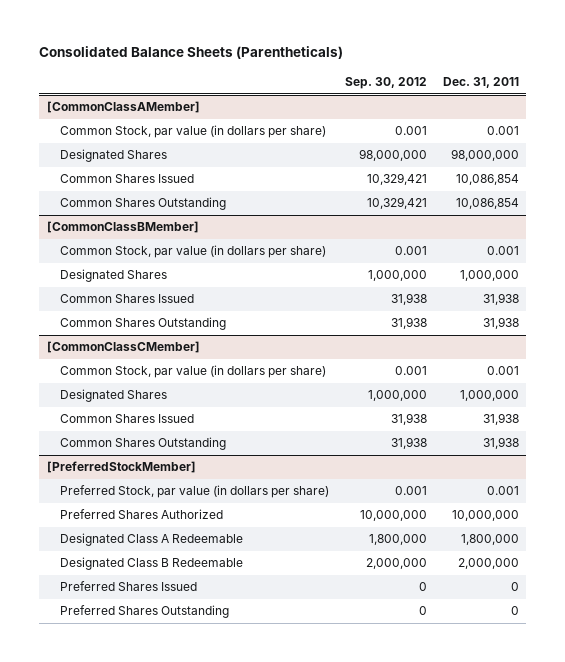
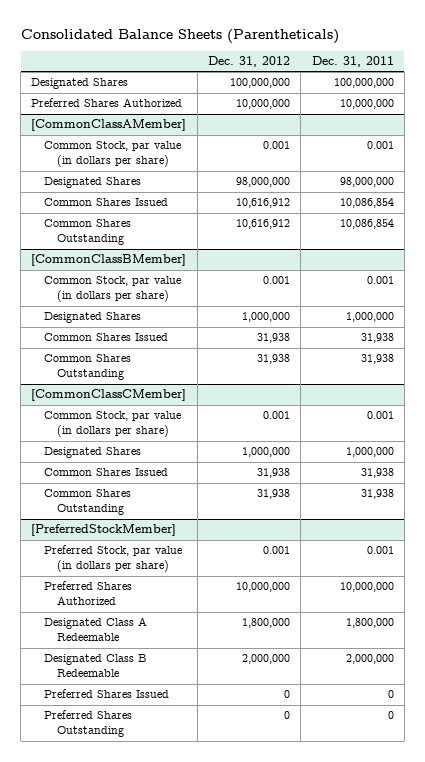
[344,76,427,89] Sep. 30, 2012 -> none
none -> [207,56,290,68] Dec. 31, 2012
none -> [31,78,129,90] Designated Shares
none -> [31,98,183,108] Preferred Shares Authorized

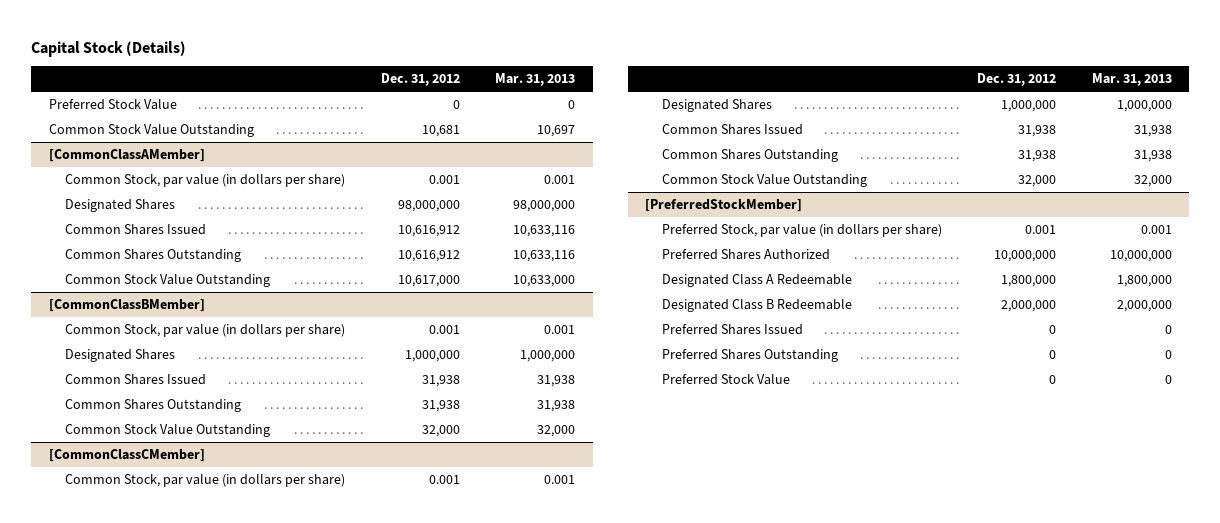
[20,28,339,44] Consolidated Balance Sheets (Parentheticals) -> [31,40,187,57] Capital Stock (Details)
[311,56,394,68] Dec. 31, 2011 -> none
none -> [495,73,576,87] Mar. 31, 2013
[31,78,129,90] Designated Shares -> none
[31,98,183,108] Preferred Shares Authorized -> none
none -> [48,99,177,111] Preferred Stock Value
none -> [48,124,254,138] Common Stock Value Outstanding
none -> [65,274,271,288] Common Stock Value Outstanding
none -> [65,424,271,438] Common Stock Value Outstanding
none -> [661,174,867,188] Common Stock Value Outstanding
none -> [661,374,790,386] Preferred Stock Value

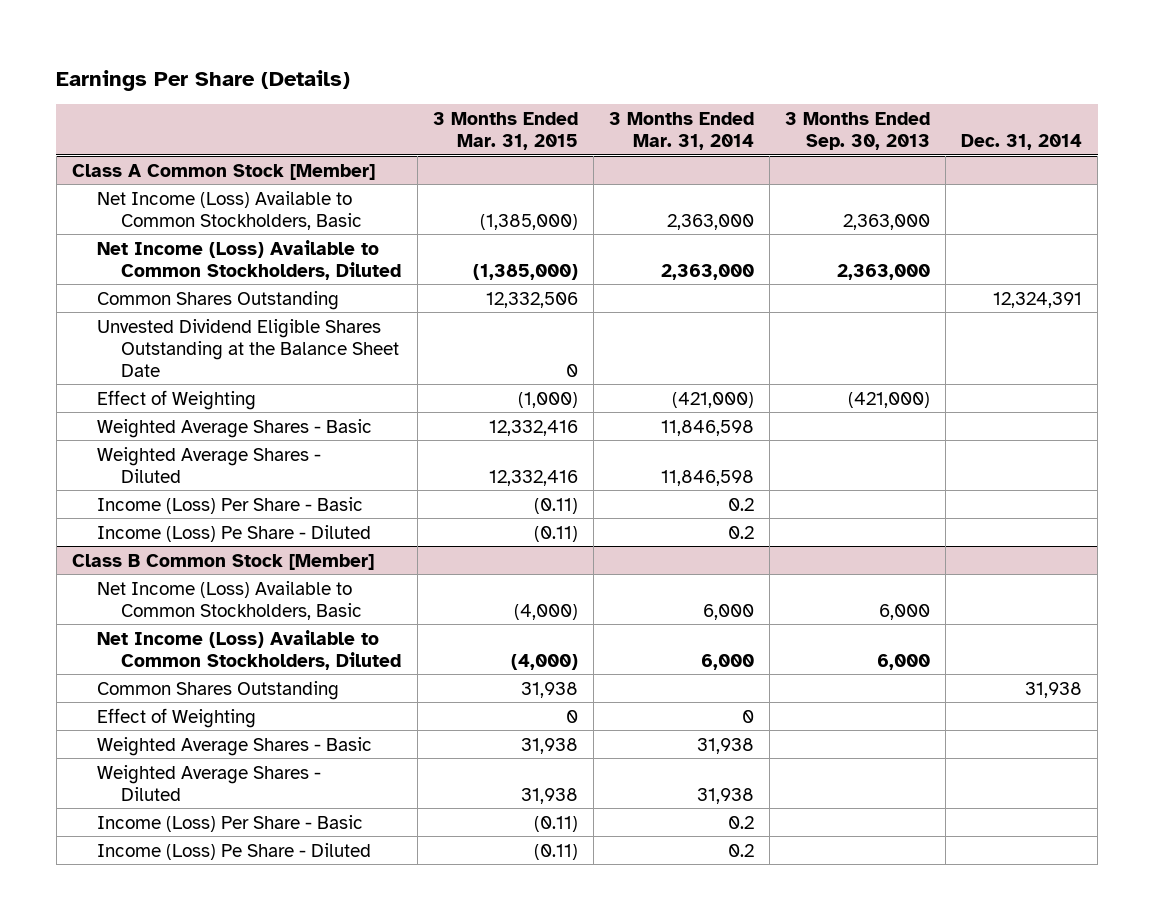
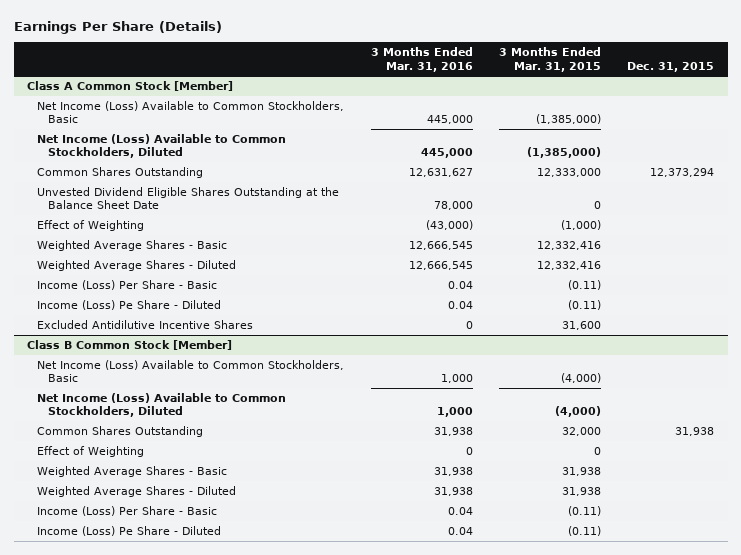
[608,111,754,150] 3 Months Ended Mar. 31, 2014 -> none
[784,111,930,150] 3 Months Ended Sep. 30, 2013 -> none
[961,133,1083,150] Dec. 31, 2014 -> none
none -> [370,47,473,72] 3 Months Ended Mar. 31, 2016
none -> [627,61,715,72] Dec. 31, 2015
[485,291,578,308] 12,332,506 -> [537,168,602,178] 12,333,000
none -> [37,320,254,330] Excluded Antidilutive Incentive Shares
[520,681,578,698] 31,938 -> [562,427,602,437] 32,000

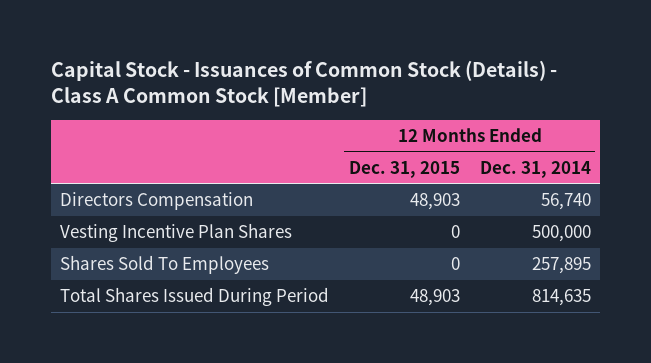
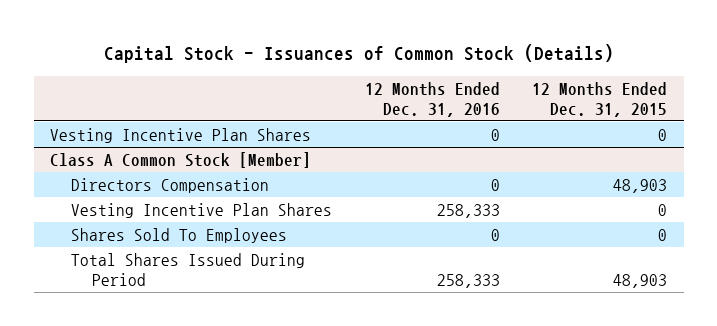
[50,59,557,108] Capital Stock - Issuances of Common Stock (Details) - Class A Common Stock [Member] -> [103,44,614,64] Capital Stock - Issuances of Common Stock (Details)
[479,160,591,178] Dec. 31, 2014 -> none
none -> [364,81,500,117] 12 Months Ended Dec. 31, 2016
none -> [49,127,311,143] Vesting Incentive Plan Shares
none -> [49,151,311,168] Class A Common Stock [Member]

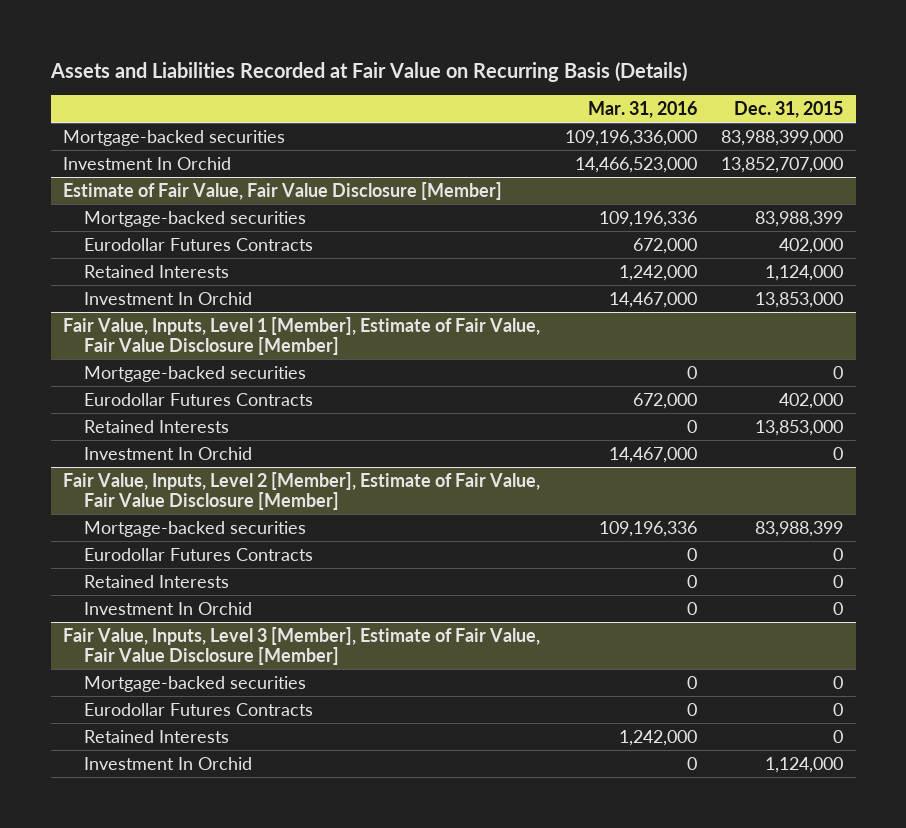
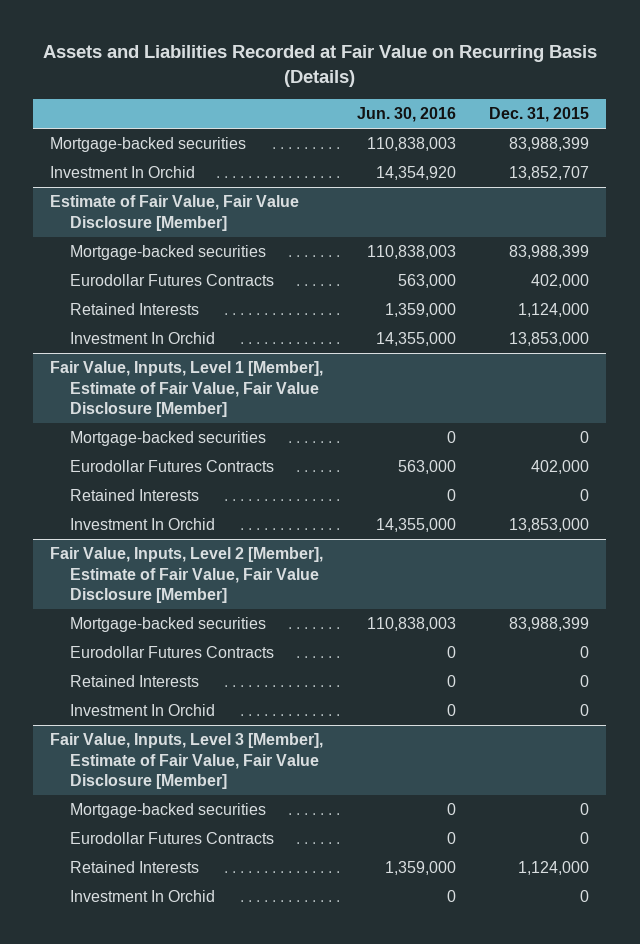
[587,100,697,118] Mar. 31, 2016 -> none
none -> [356,107,456,123] Jun. 30, 2016
[721,129,844,146] 83,988,399,000 -> [509,136,590,151] 83,988,399
[721,156,844,173] 13,852,707,000 -> [509,165,590,180] 13,852,707
[755,419,844,436] 13,853,000 -> [580,488,590,501] 0
[833,446,844,460] 0 -> [509,517,590,532] 13,853,000
[833,729,844,743] 0 -> [518,860,590,875] 1,124,000
[765,756,844,773] 1,124,000 -> [580,889,590,902] 0

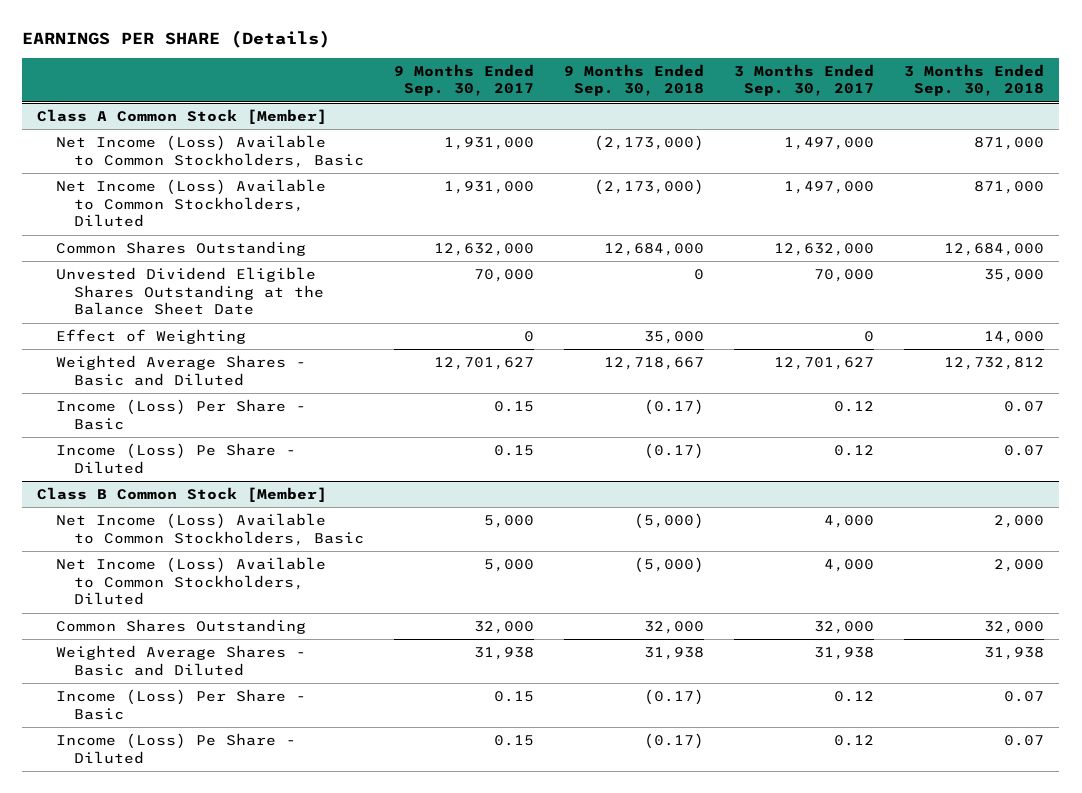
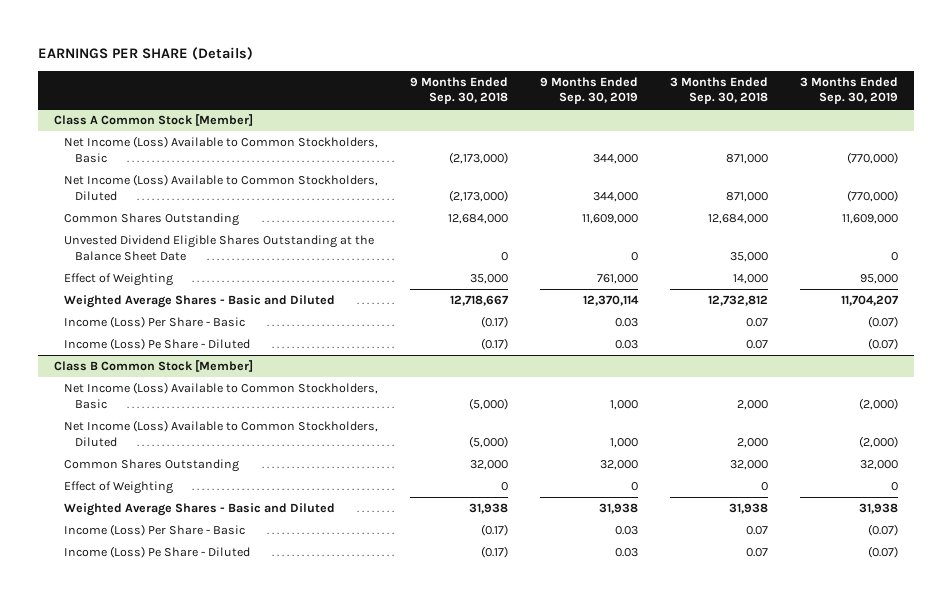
[394,63,535,97] 9 Months Ended Sep. 30, 2017 -> none
[734,63,875,97] 3 Months Ended Sep. 30, 2017 -> none
none -> [540,76,639,105] 9 Months Ended Sep. 30, 2019
none -> [799,76,898,105] 3 Months Ended Sep. 30, 2019
none -> [64,480,174,494] Effect of Weighting

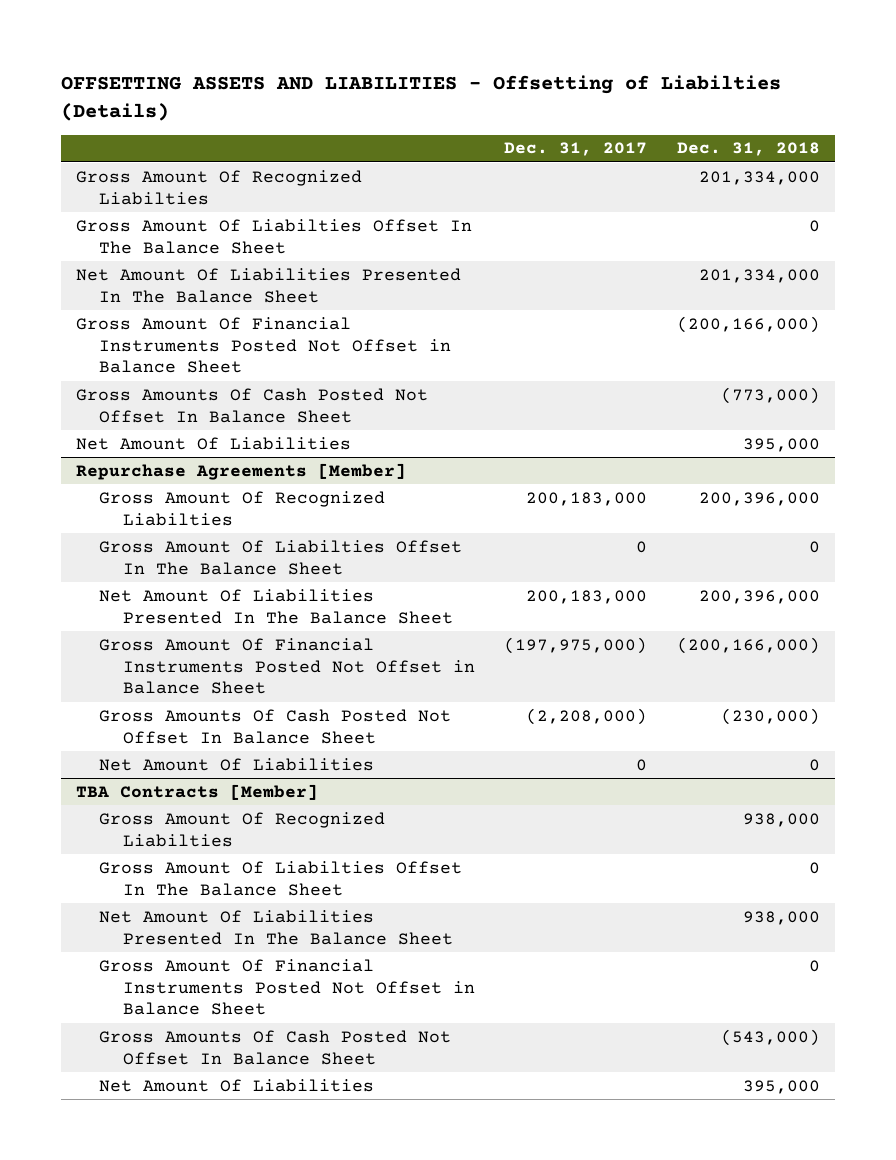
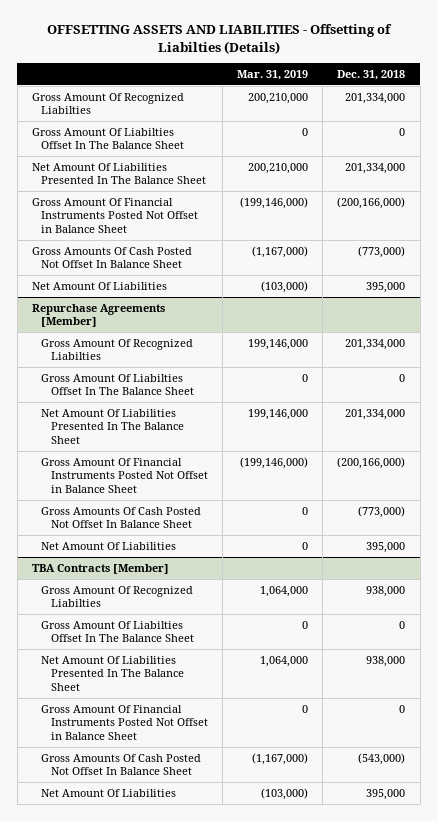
[504,142,648,157] Dec. 31, 2017 -> none
none -> [236,69,308,80] Mar. 31, 2019
[699,491,821,506] 200,396,000 -> [345,338,406,350] 201,334,000
[699,589,821,604] 200,396,000 -> [345,408,406,420] 201,334,000
[721,707,821,725] (230,000) -> [358,505,406,518] (773,000)
[809,758,821,771] 0 -> [366,541,406,553] 395,000

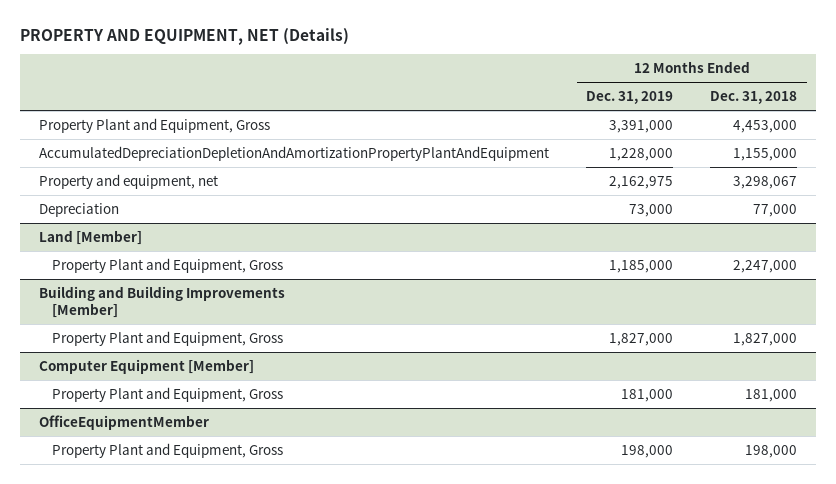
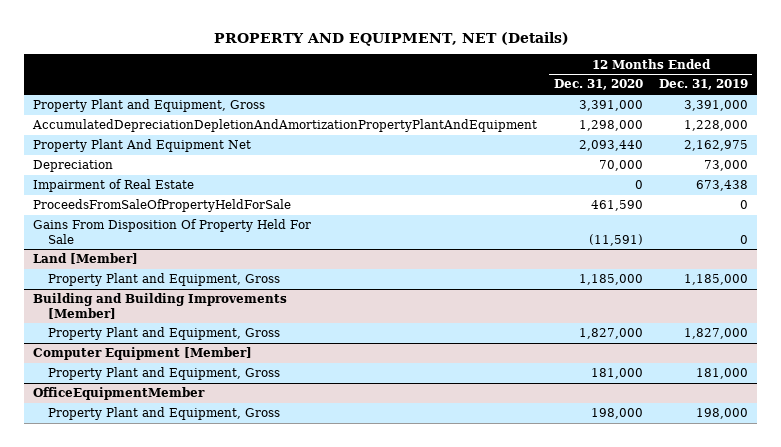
[710,91,798,105] Dec. 31, 2018 -> none
none -> [553,79,643,91] Dec. 31, 2020
[38,173,218,189] Property and equipment, net -> [32,139,251,153] Property Plant And Equipment Net
none -> [32,179,194,193] Impairment of Real Estate
none -> [32,199,291,213] ProceedsFromSaleOfPropertyHeldForSale
none -> [32,219,311,244] Gains From Disposition Of Property Held For Sale

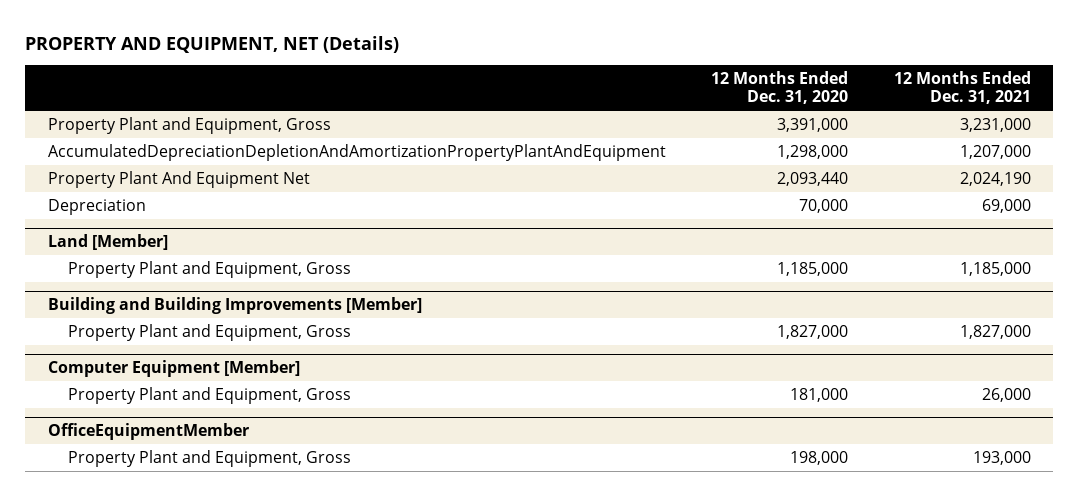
[659,79,749,91] Dec. 31, 2019 -> none
none -> [893,71,1031,105] 12 Months Ended Dec. 31, 2021
[32,179,194,193] Impairment of Real Estate -> none
[32,199,291,213] ProceedsFromSaleOfPropertyHeldForSale -> none
[32,219,311,244] Gains From Disposition Of Property Held For Sale -> none

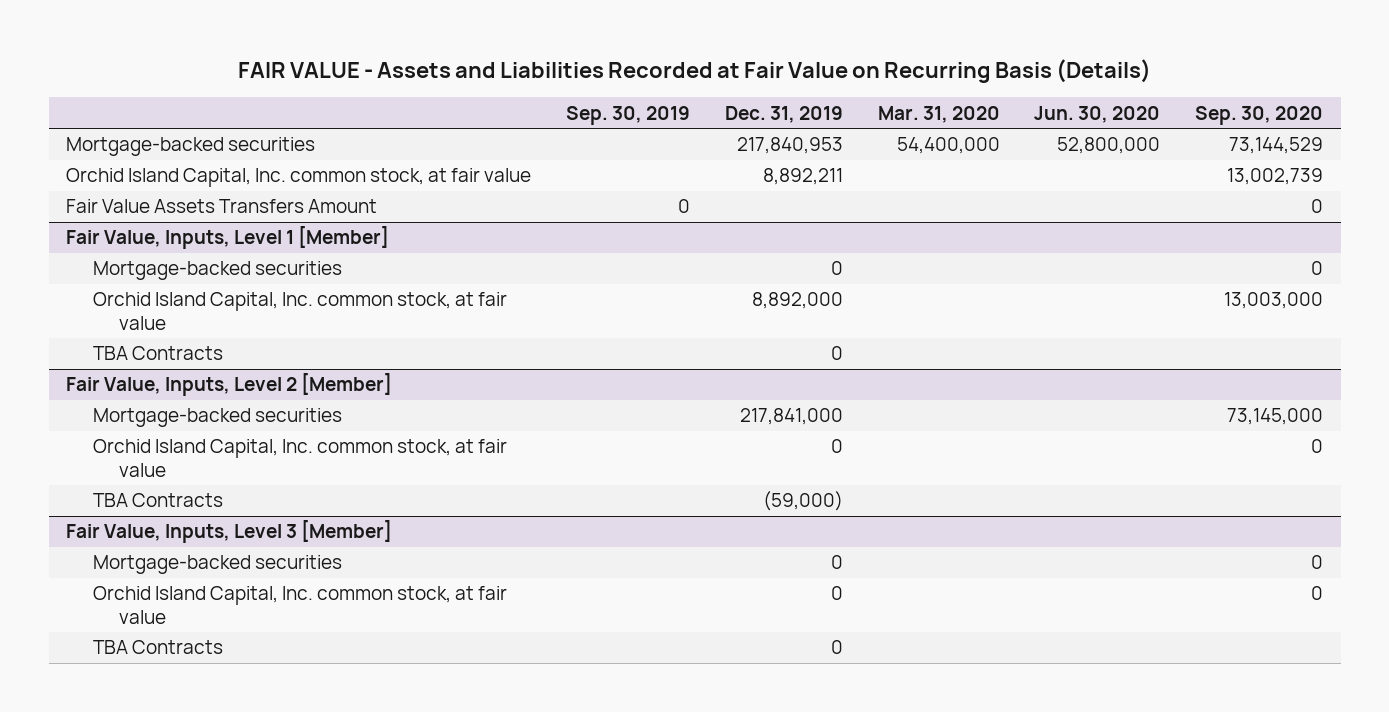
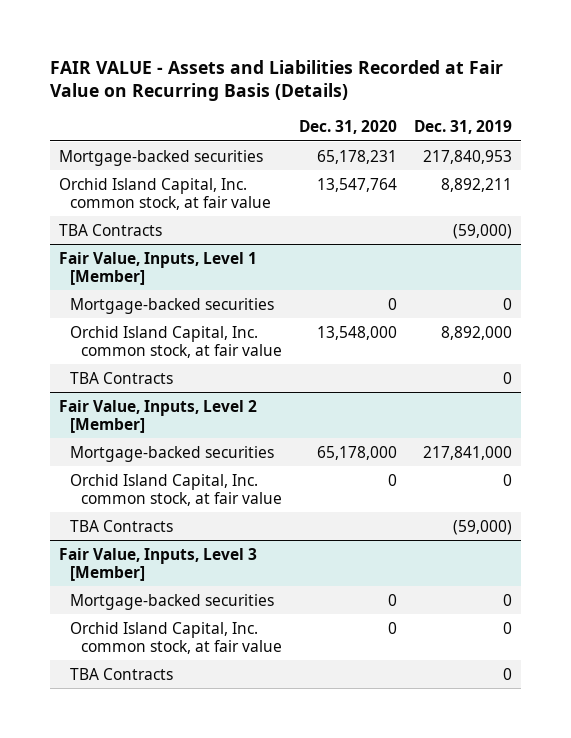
[565,105,690,125] Sep. 30, 2019 -> none
[877,105,1000,123] Mar. 31, 2020 -> none
[1034,105,1161,123] Jun. 30, 2020 -> none
[1195,105,1324,125] Sep. 30, 2020 -> none
none -> [298,120,397,135] Dec. 31, 2020
[66,199,378,214] Fair Value Assets Transfers Amount -> none
none -> [58,223,162,236] TBA Contracts

